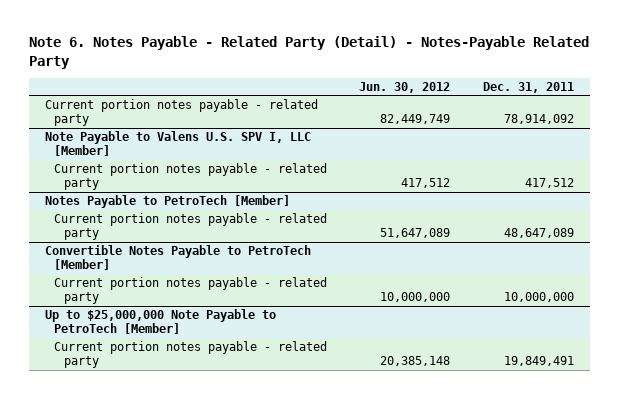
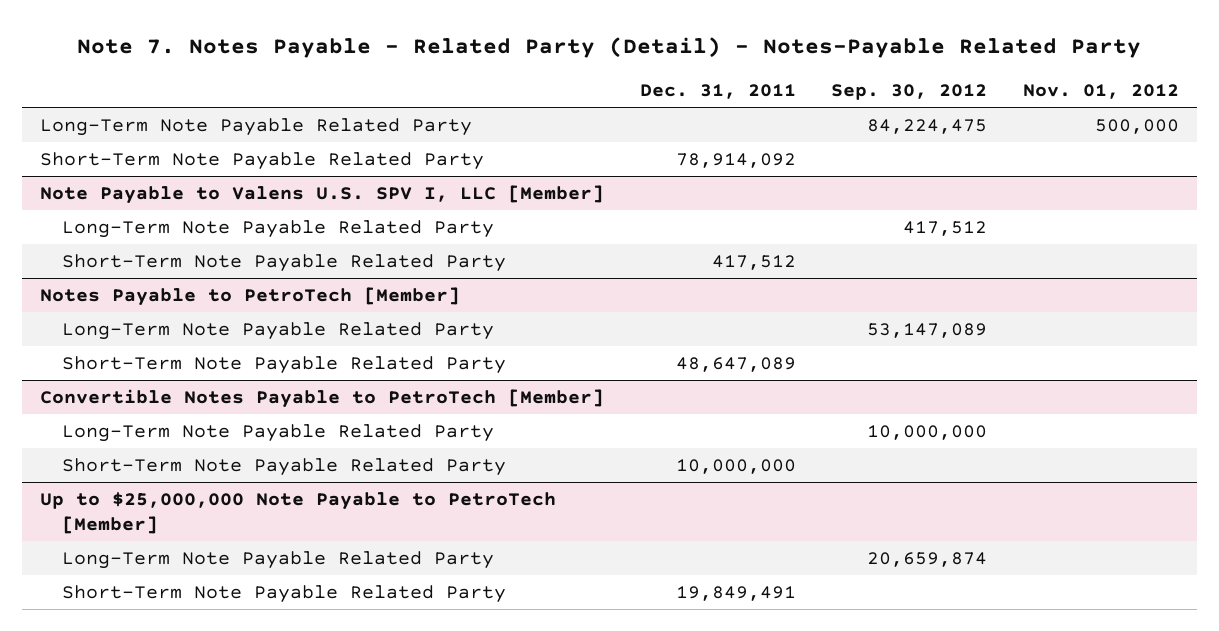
[28,36,589,69] Note 6. Notes Payable - Related Party (Detail) - Notes-Payable Related Party -> [77,37,1142,59] Note 7. Notes Payable - Related Party (Detail) - Notes-Payable Related Party
[359,81,451,93] Jun. 30, 2012 -> none
none -> [831,84,988,101] Sep. 30, 2012
none -> [1022,84,1179,100] Nov. 01, 2012
none -> [39,117,472,136] Long-Term Note Payable Related Party
[44,99,318,127] Current portion notes payable - related party -> [39,151,484,170] Short-Term Note Payable Related Party
none -> [61,219,494,238] Long-Term Note Payable Related Party
[54,163,328,191] Current portion notes payable - related party -> [61,253,506,272] Short-Term Note Payable Related Party
none -> [61,321,494,340] Long-Term Note Payable Related Party
[54,213,328,241] Current portion notes payable - related party -> [61,355,506,374] Short-Term Note Payable Related Party
none -> [61,423,494,442] Long-Term Note Payable Related Party
[54,277,328,305] Current portion notes payable - related party -> [61,457,506,476] Short-Term Note Payable Related Party
none -> [61,550,494,569] Long-Term Note Payable Related Party
[54,341,328,369] Current portion notes payable - related party -> [61,584,506,603] Short-Term Note Payable Related Party

